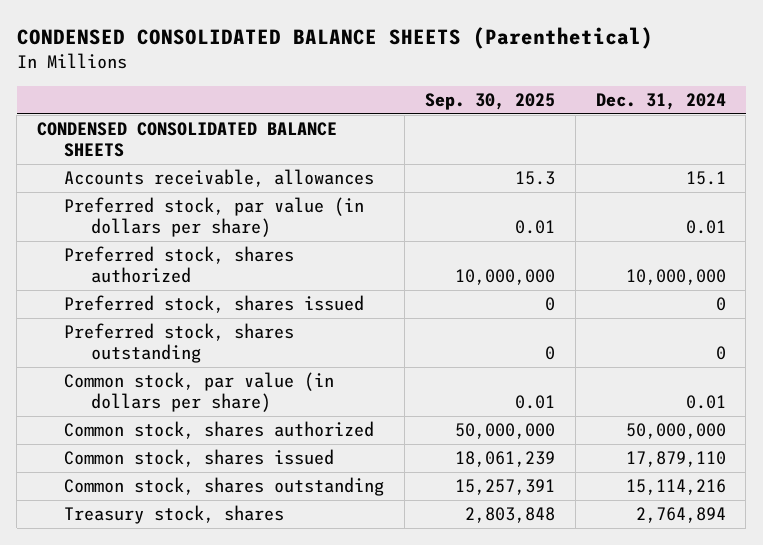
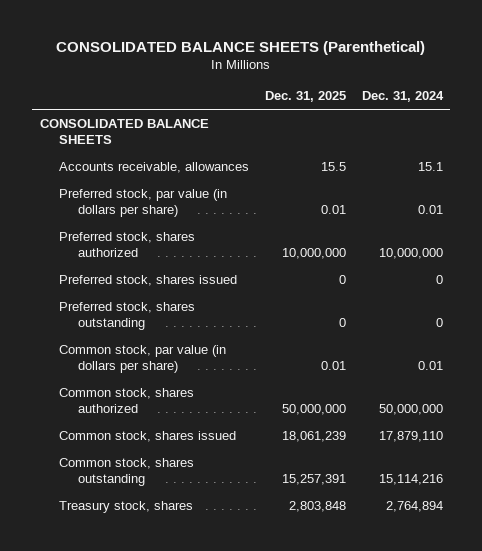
[16,27,653,50] CONDENSED CONSOLIDATED BALANCE SHEETS (Parenthetical) -> [56,40,426,55] CONSOLIDATED BALANCE SHEETS (Parenthetical)
[424,93,555,111] Sep. 30, 2025 -> none
none -> [264,91,346,103] Dec. 31, 2025
[37,122,338,157] CONDENSED CONSOLIDATED BALANCE SHEETS -> [39,118,209,145] CONSOLIDATED BALANCE SHEETS

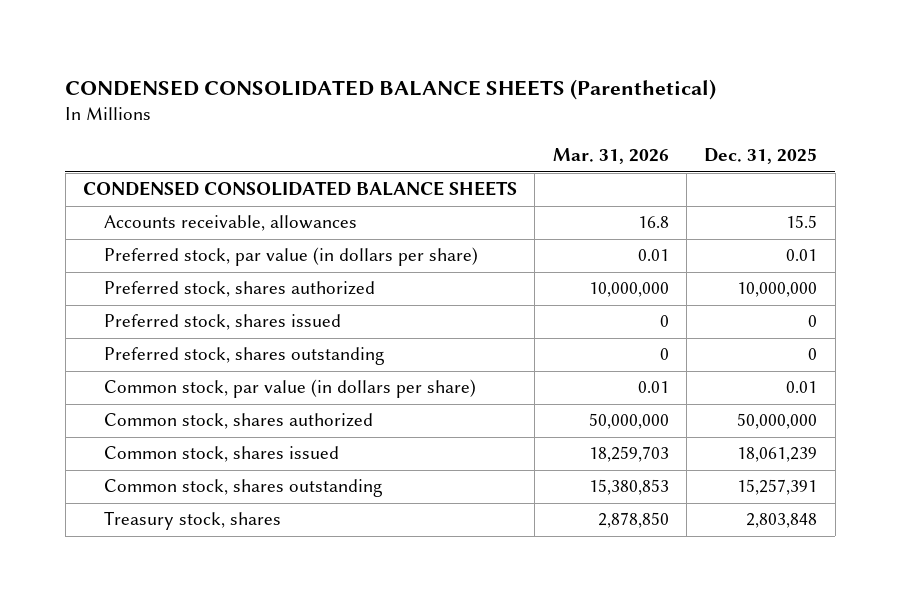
[56,40,426,55] CONSOLIDATED BALANCE SHEETS (Parenthetical) -> [65,78,717,100] CONDENSED CONSOLIDATED BALANCE SHEETS (Parenthetical)
[361,91,444,103] Dec. 31, 2024 -> none
none -> [552,148,669,165] Mar. 31, 2026
[39,118,209,145] CONSOLIDATED BALANCE SHEETS -> [83,181,518,197] CONDENSED CONSOLIDATED BALANCE SHEETS

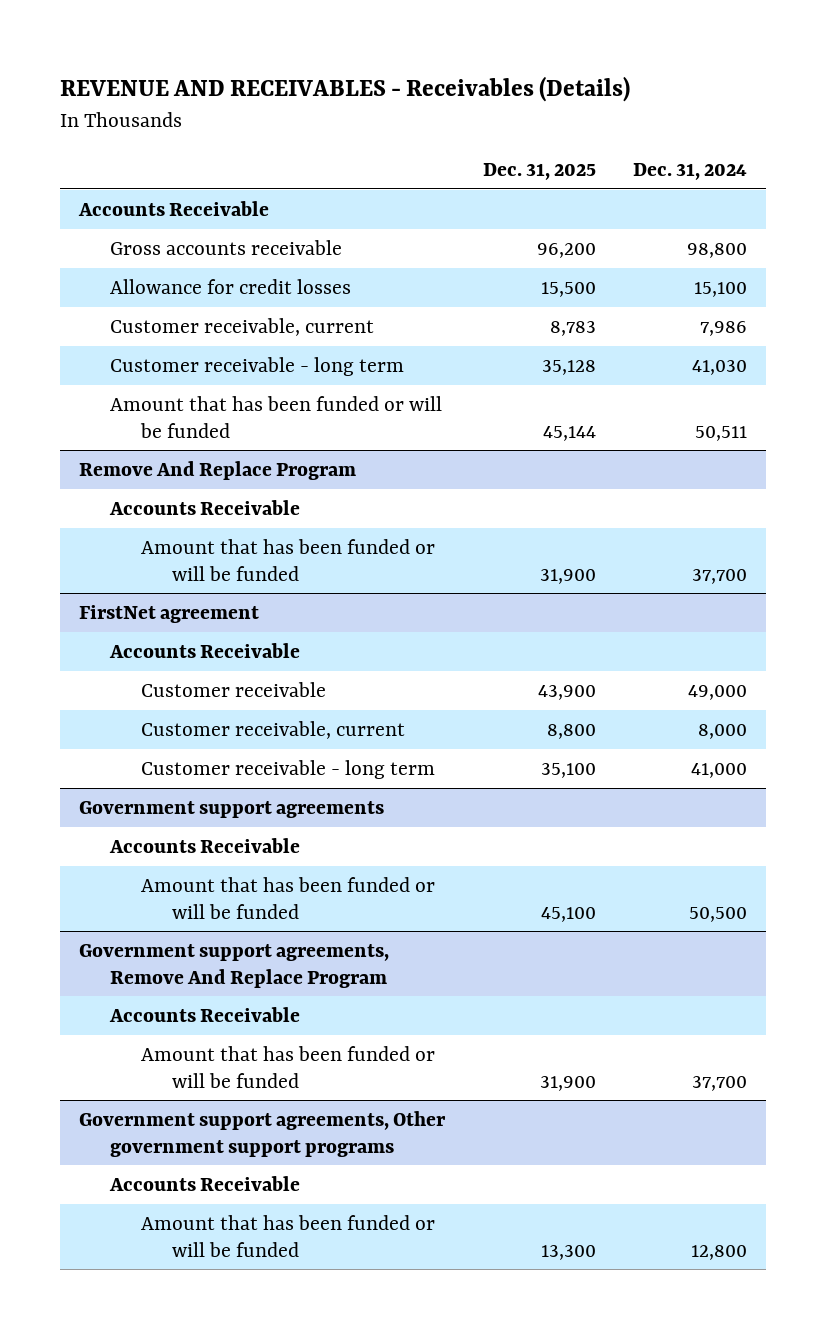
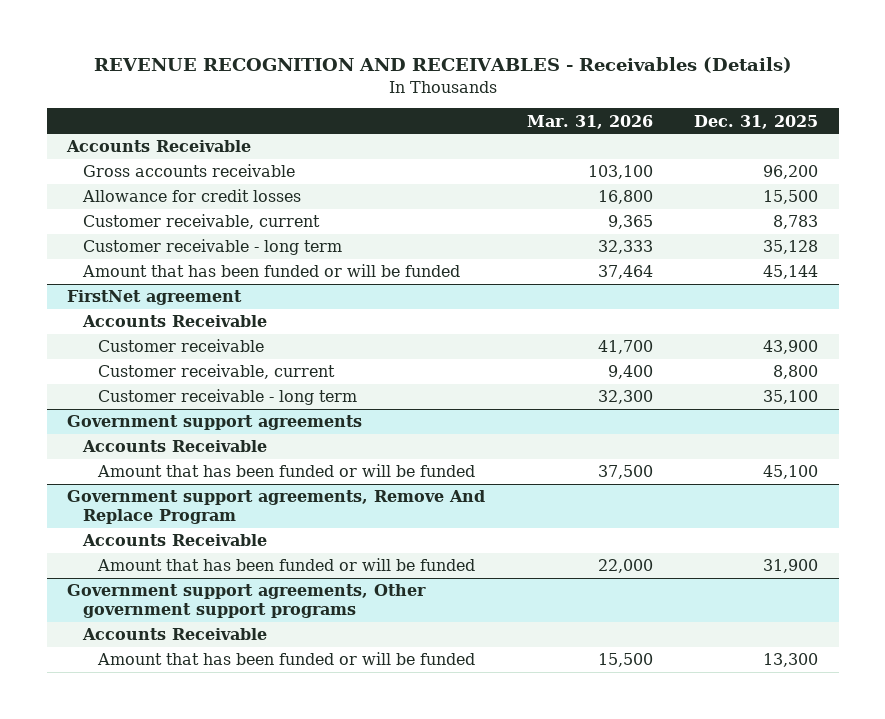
[60,76,631,103] REVENUE AND RECEIVABLES - Receivables (Details) -> [93,57,792,74] REVENUE RECOGNITION AND RECEIVABLES - Receivables (Details)
[633,162,748,180] Dec. 31, 2024 -> none
none -> [526,114,653,129] Mar. 31, 2026
[79,460,357,480] Remove And Replace Program -> none
[109,499,301,515] Accounts Receivable -> none
[140,538,435,581] Amount that has been funded or will be funded -> none

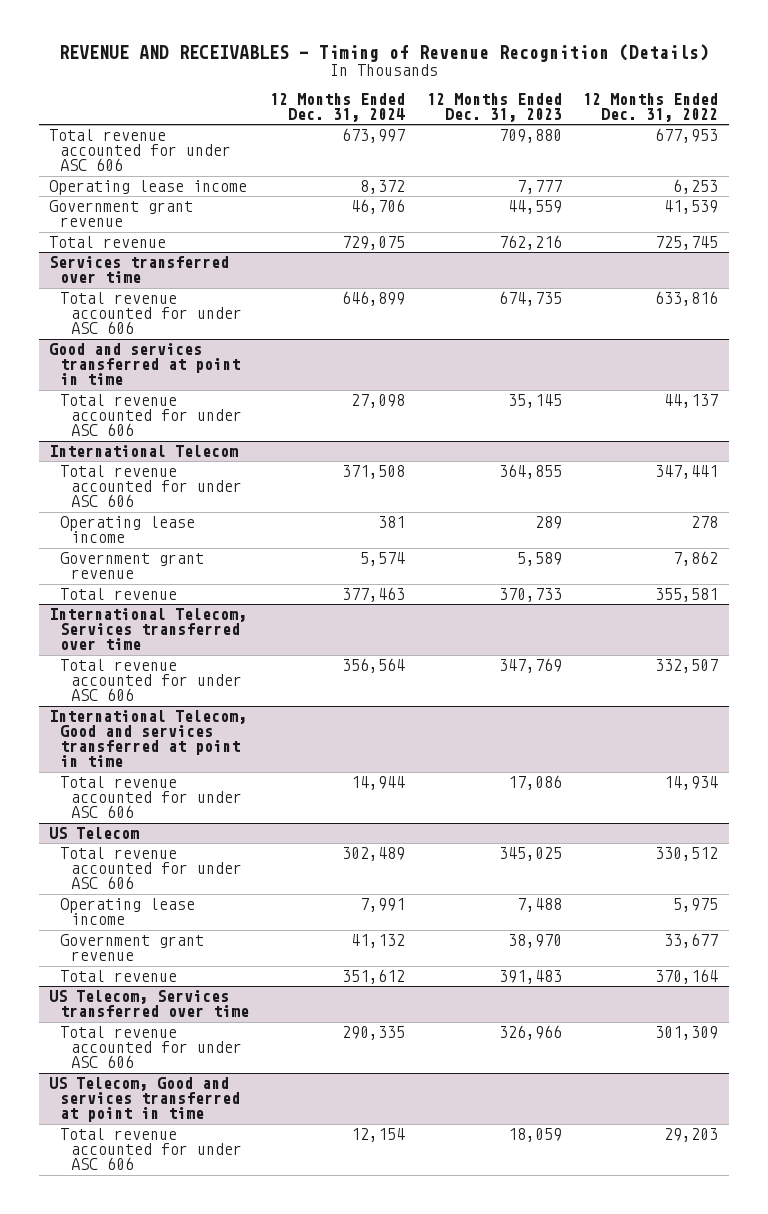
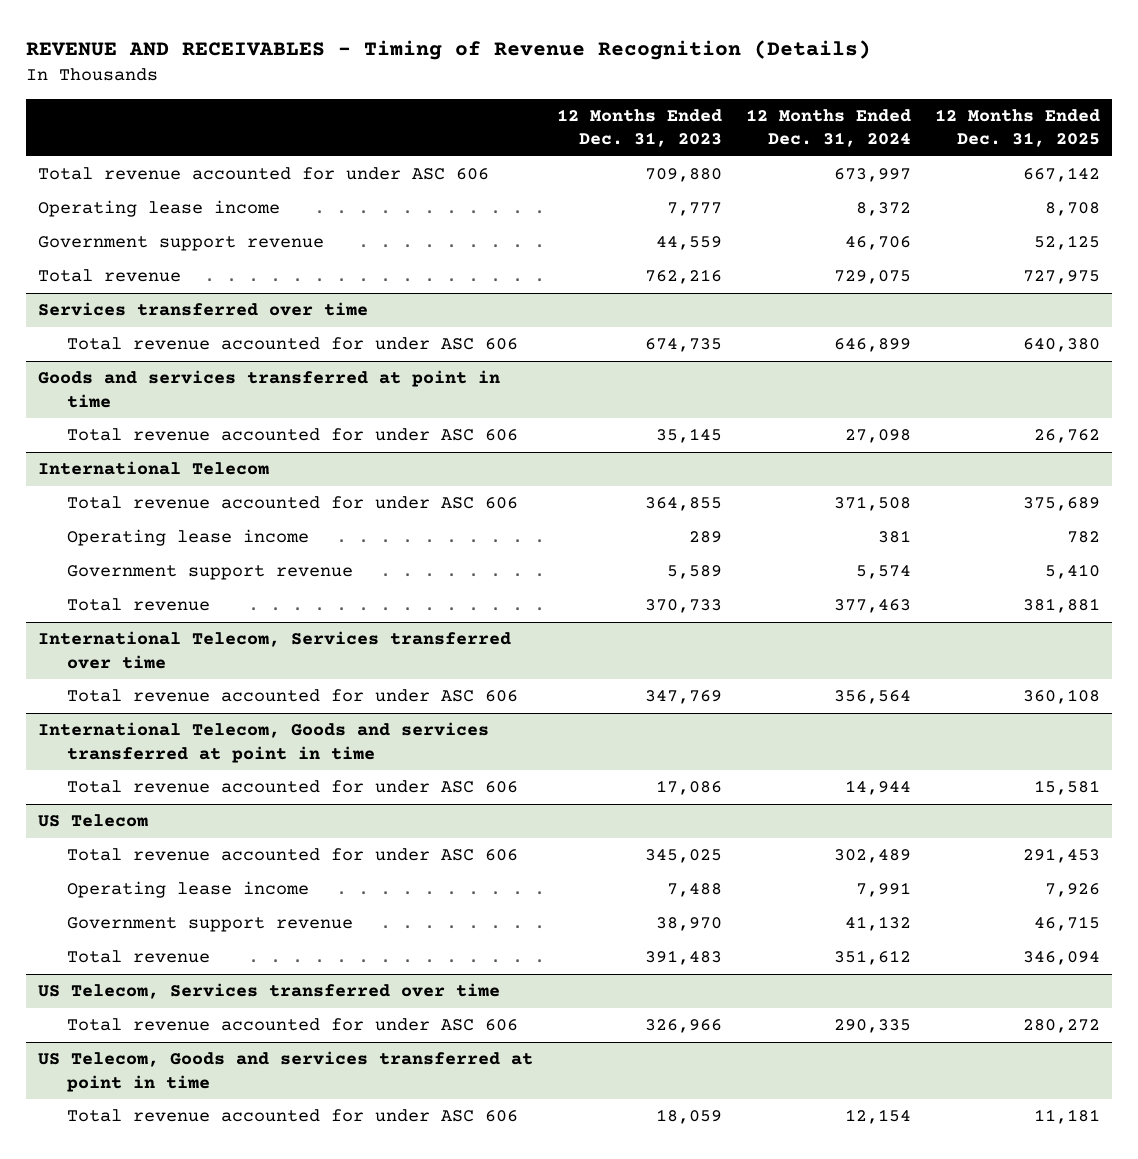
[583,92,719,122] 12 Months Ended Dec. 31, 2022 -> none
none -> [934,109,1100,148] 12 Months Ended Dec. 31, 2025
[49,200,194,228] Government grant revenue -> [37,236,324,252] Government support revenue
[49,343,241,386] Good and services transferred at point in time -> [37,370,500,408] Goods and services transferred at point in time
[60,552,205,580] Government grant revenue -> [67,565,354,581] Government support revenue
[49,710,248,768] International Telecom, Good and services transferred at point in time -> [37,722,489,763] International Telecom, Goods and services transferred at point in time
[60,934,205,962] Government grant revenue -> [67,917,354,933] Government support revenue
[49,1077,241,1123] US Telecom, Good and services transferred at point in time -> [37,1051,533,1092] US Telecom, Goods and services transferred at point in time

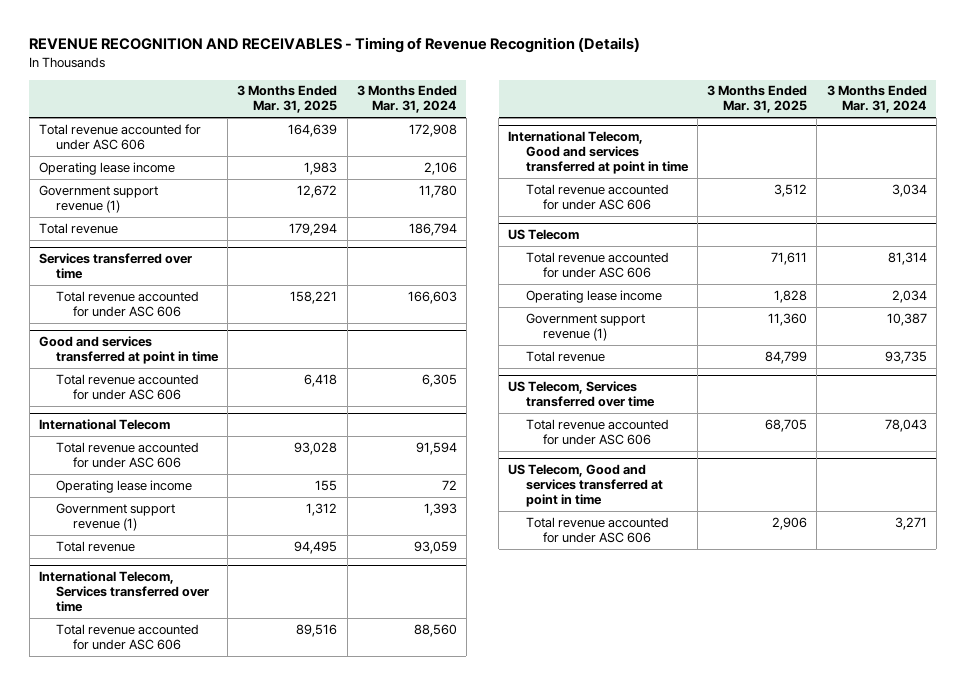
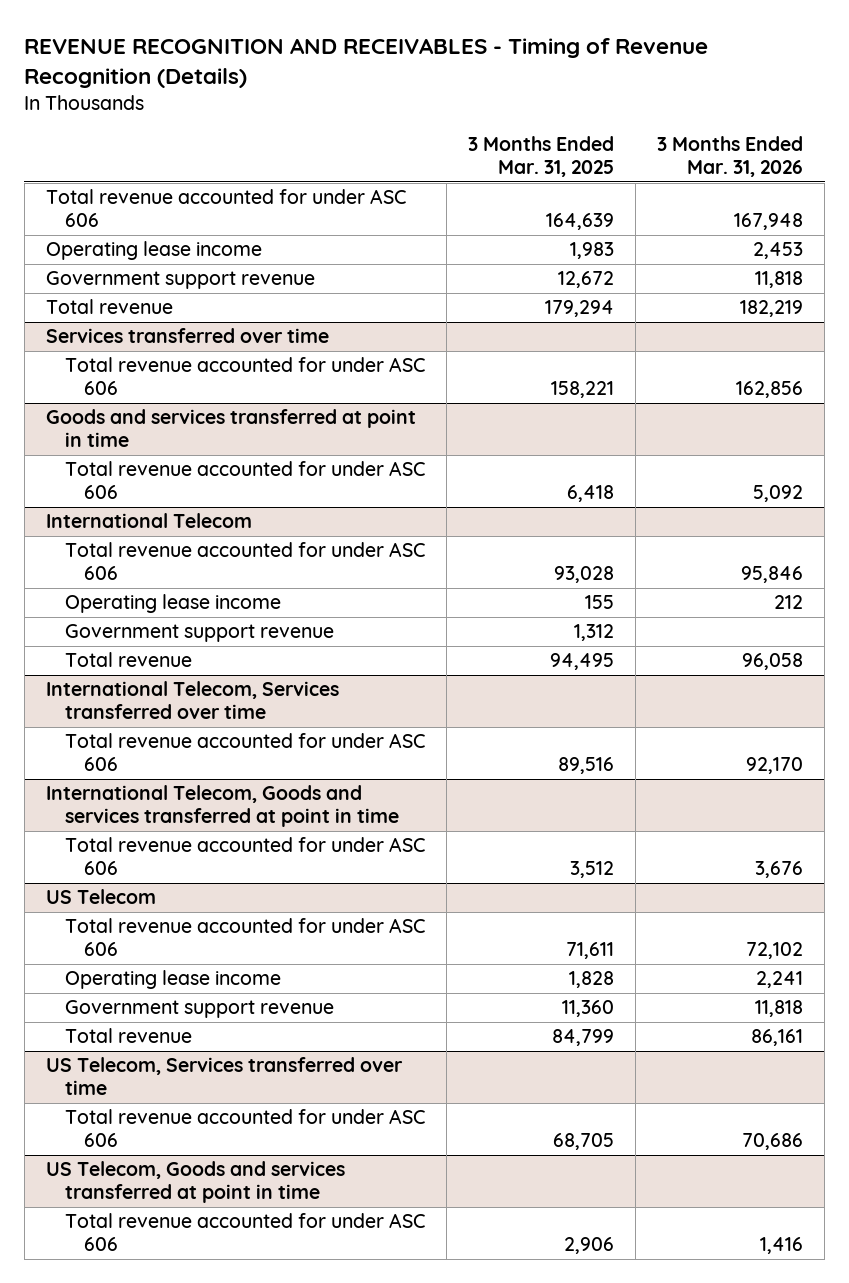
[356,85,457,114] 3 Months Ended Mar. 31, 2024 -> none
none -> [657,136,804,178] 3 Months Ended Mar. 31, 2026
[38,184,158,213] Government support revenue (1) -> [45,271,315,290] Government support revenue
[38,336,219,365] Good and services transferred at point in time -> [45,409,416,448] Goods and services transferred at point in time
[55,502,175,531] Government support revenue (1) -> [65,624,335,643] Government support revenue
[508,131,689,175] International Telecom, Good and services transferred at point in time -> [45,785,400,828] International Telecom, Goods and services transferred at point in time
[525,312,645,341] Government support revenue (1) -> [65,1000,335,1019] Government support revenue
[508,464,663,508] US Telecom, Good and services transferred at point in time -> [45,1161,345,1204] US Telecom, Goods and services transferred at point in time

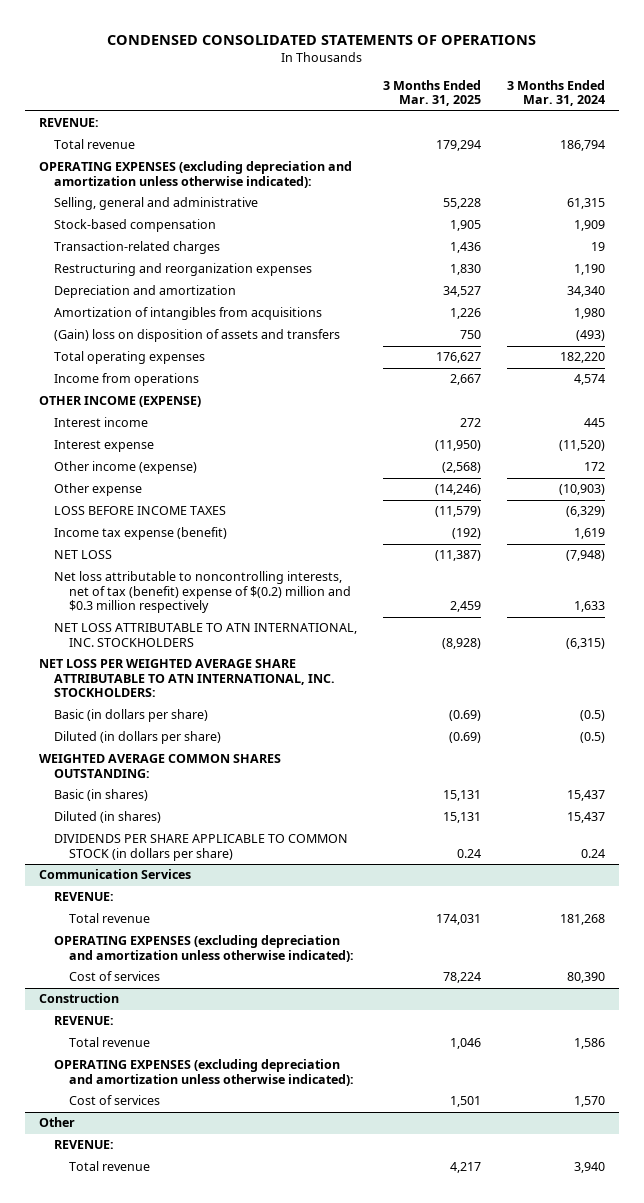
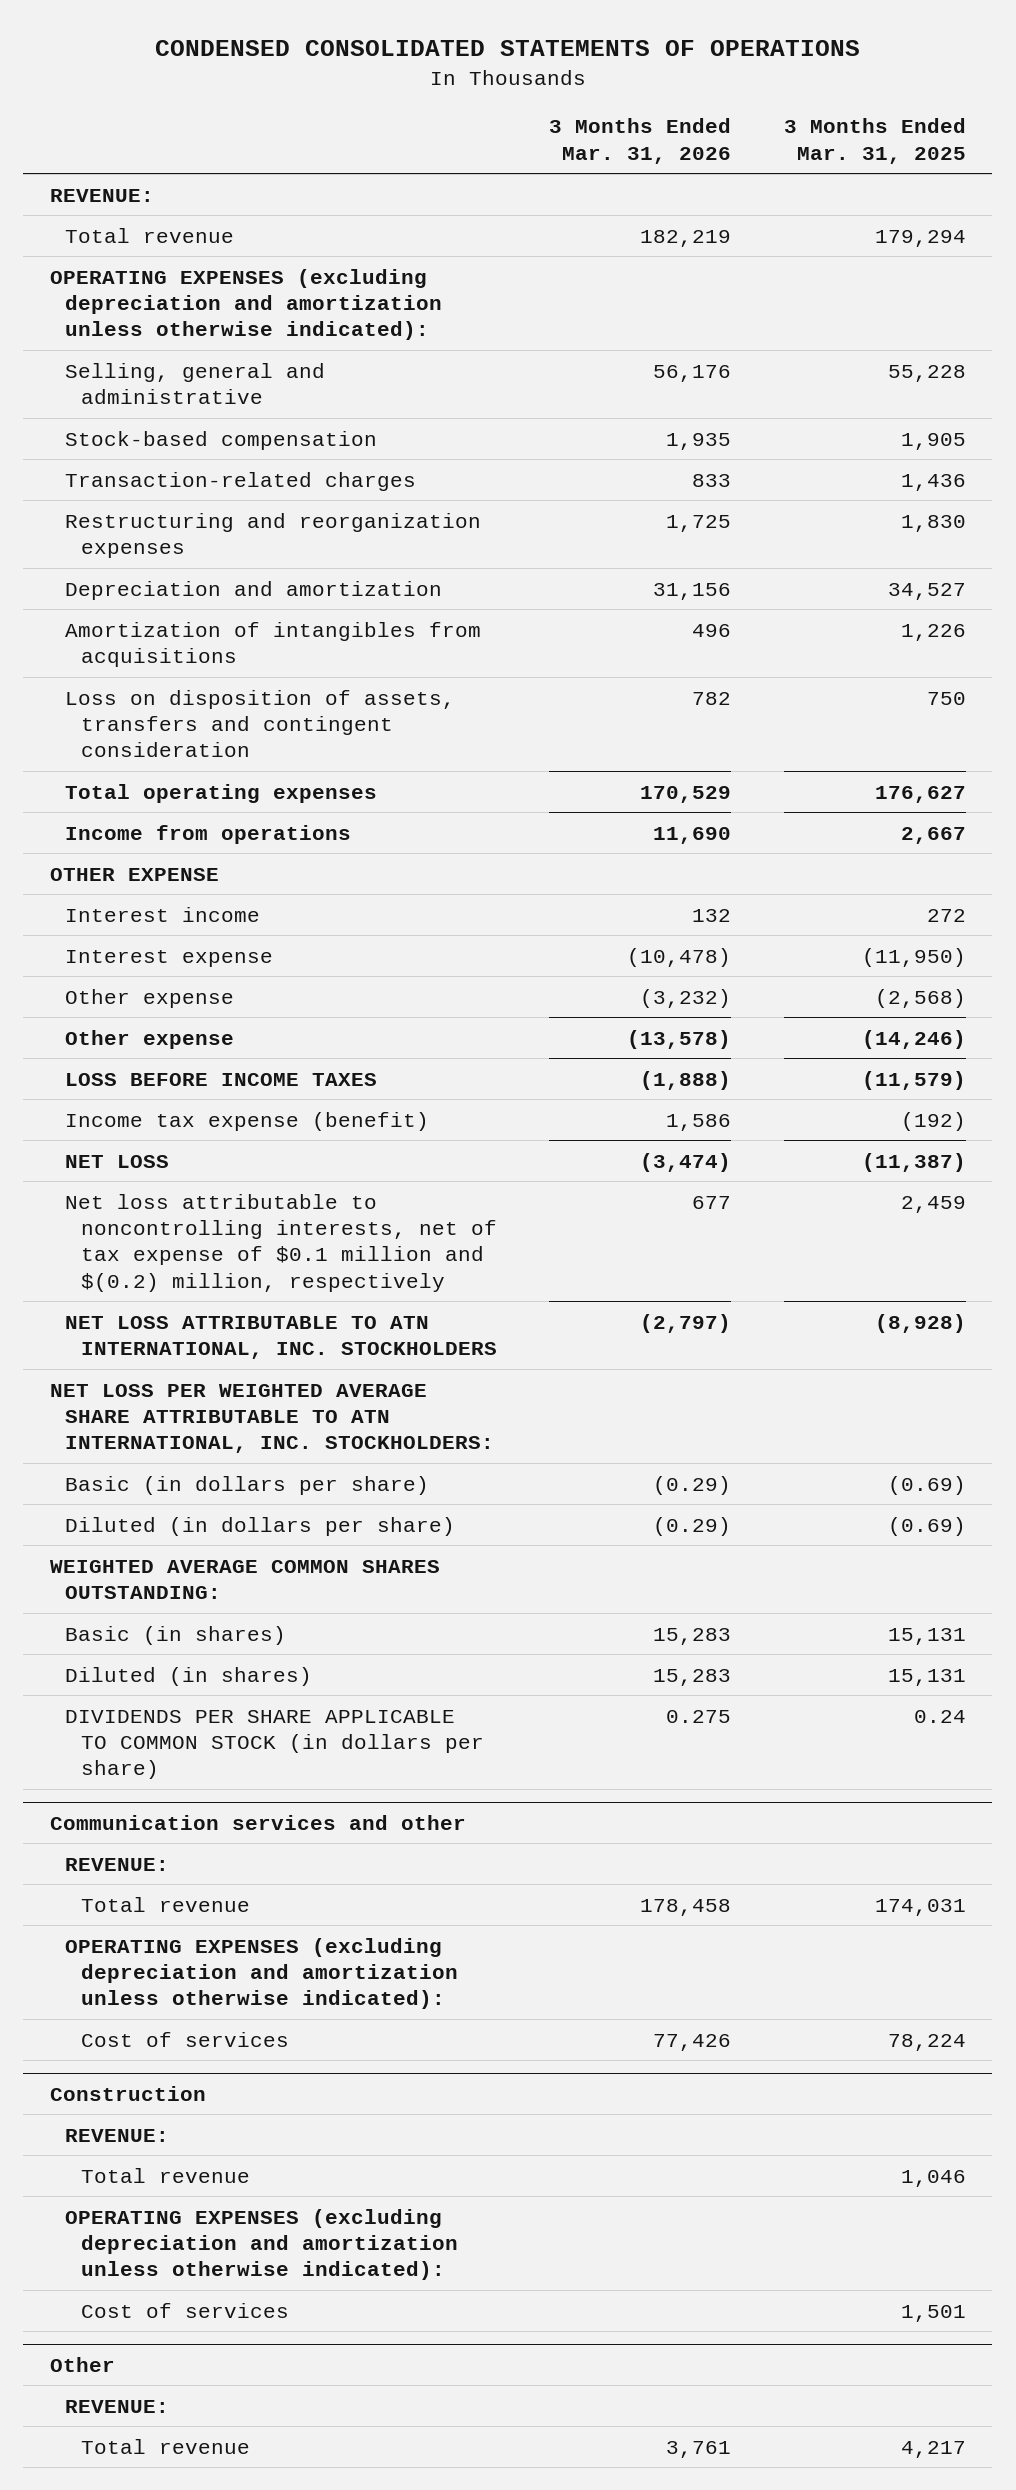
[507,79,606,107] 3 Months Ended Mar. 31, 2024 -> none
none -> [549,118,732,164] 3 Months Ended Mar. 31, 2026
[53,329,340,343] (Gain) loss on disposition of assets and transfers -> [65,689,456,758] Loss on disposition of assets, transfers and contingent consideration
[38,396,201,408] OTHER INCOME (EXPENSE) -> [49,867,219,881] OTHER EXPENSE
[53,461,197,475] Other income (expense) -> [65,988,235,1008] Other expense
[53,571,352,614] Net loss attributable to noncontrolling interests, net of tax (benefit) expense of $(0.2) million and $0.3 million respectively -> [65,1193,497,1292] Net loss attributable to noncontrolling interests, net of tax expense of $0.1 million and $(0.2) million, respectively
[38,869,191,880] Communication Services -> [49,1814,466,1830] Communication services and other

